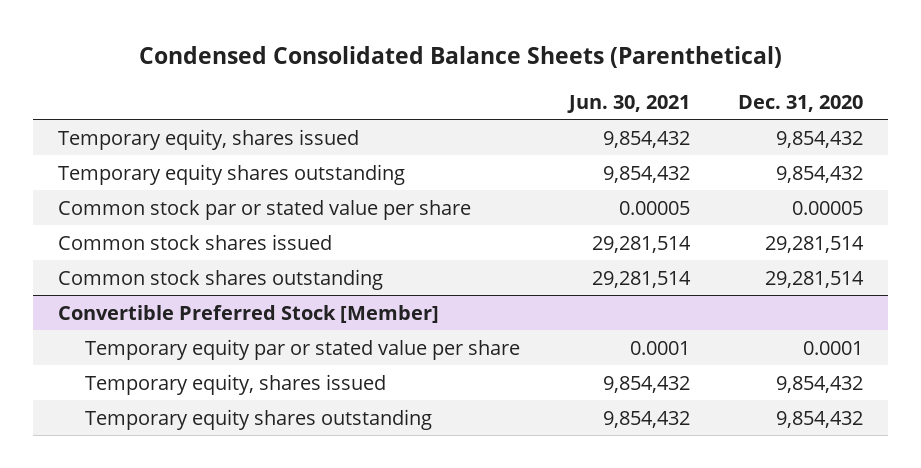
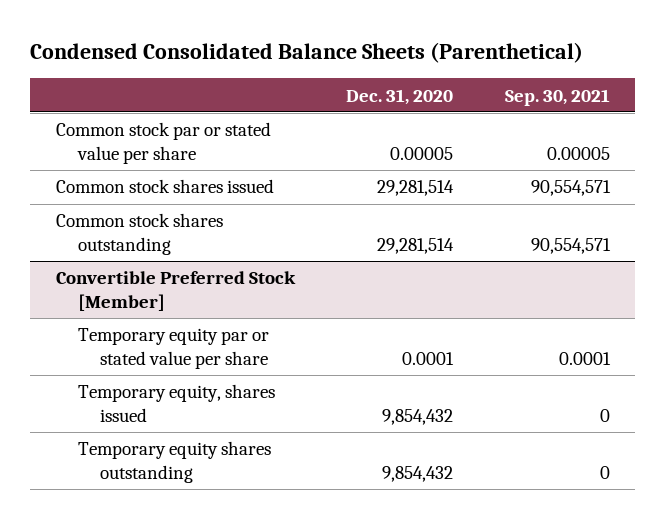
[566,94,690,113] Jun. 30, 2021 -> none
none -> [504,88,610,106] Sep. 30, 2021
[57,128,359,150] Temporary equity, shares issued -> none
[57,163,405,185] Temporary equity shares outstanding -> none

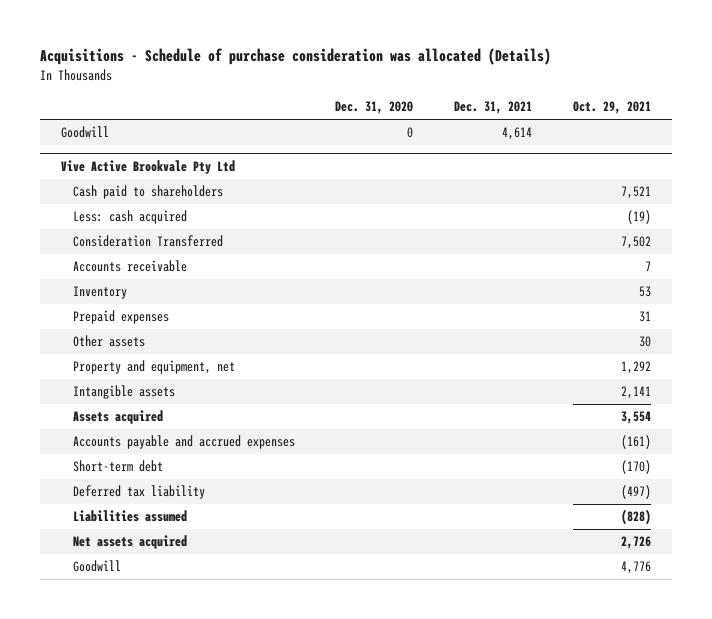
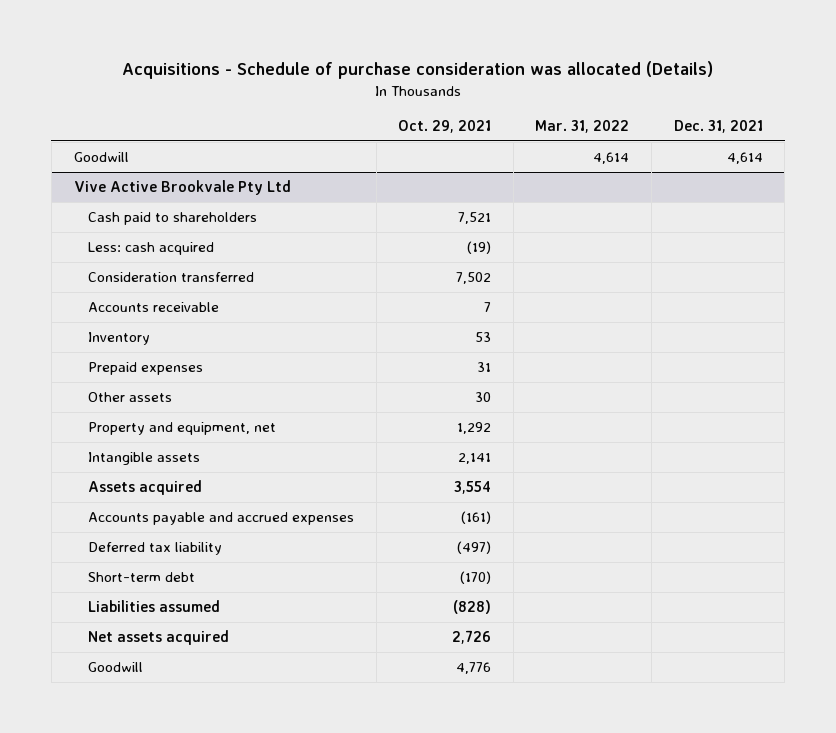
[335,101,414,115] Dec. 31, 2020 -> none
none -> [535,120,630,134] Mar. 31, 2022
[72,235,223,248] Consideration Transferred -> [87,272,254,283] Consideration transferred
[72,460,163,473] Short-term debt -> [87,572,195,583] Short-term debt

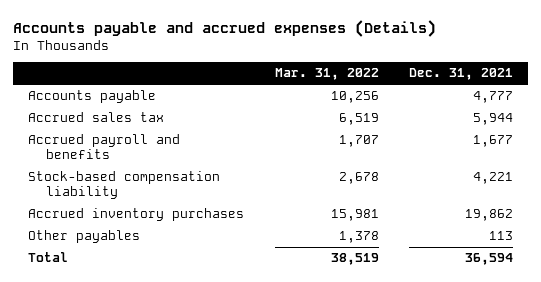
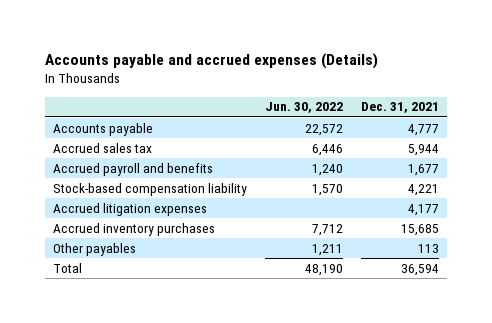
[274,68,379,81] Mar. 31, 2022 -> none
none -> [264,102,343,114] Jun. 30, 2022
none -> [53,202,208,216] Accrued litigation expenses
[464,209,513,222] 19,862 -> [400,223,439,236] 15,685

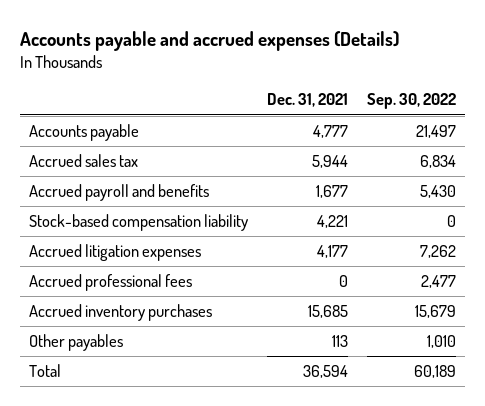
[264,102,343,114] Jun. 30, 2022 -> none
none -> [366,93,456,110] Sep. 30, 2022
none -> [29,274,193,292] Accrued professional fees

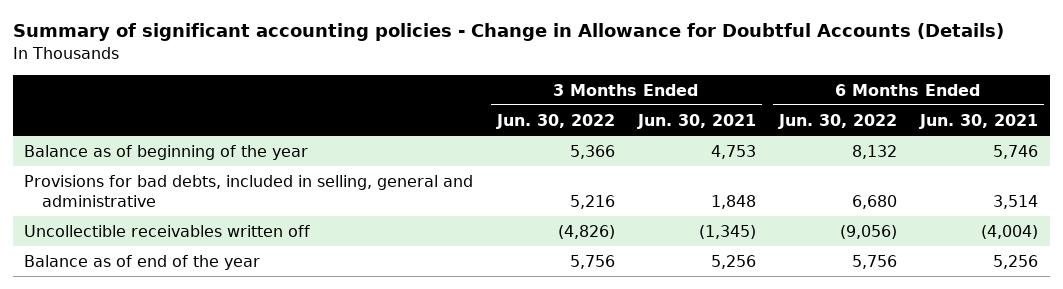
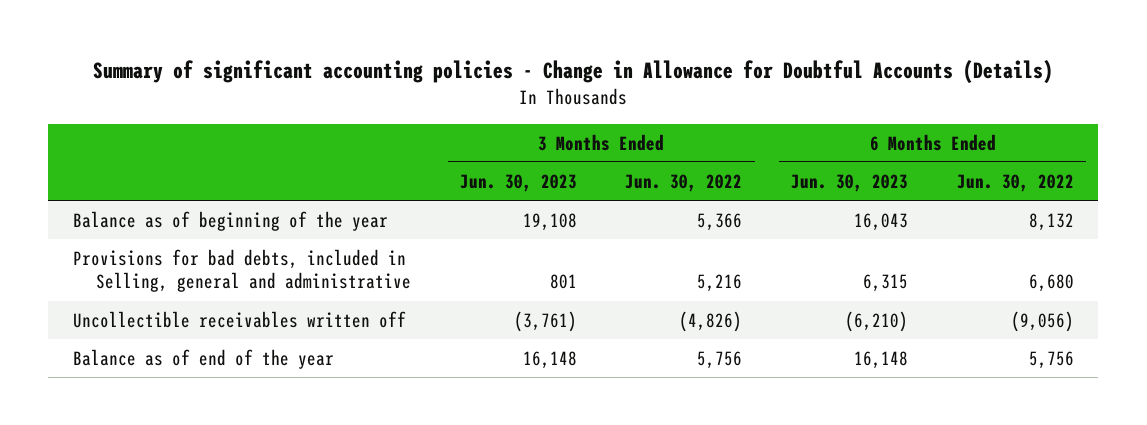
[636,113,756,129] Jun. 30, 2021 -> none
[919,113,1039,129] Jun. 30, 2021 -> none
none -> [459,173,577,192] Jun. 30, 2023
none -> [791,173,909,192] Jun. 30, 2023
[24,174,474,208] Provisions for bad debts, included in selling, general and administrative -> [72,248,411,293] Provisions for bad debts, included in Selling, general and administrative

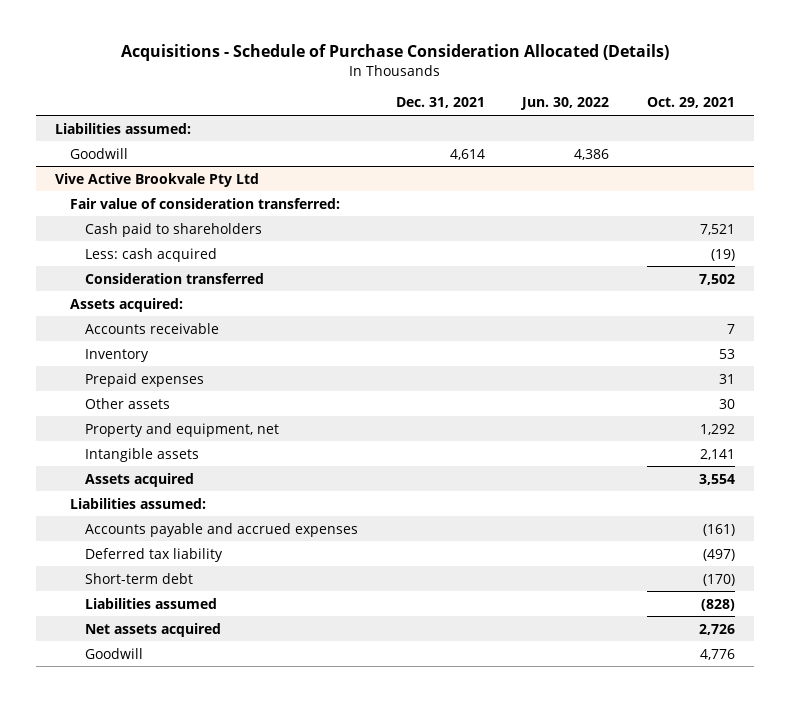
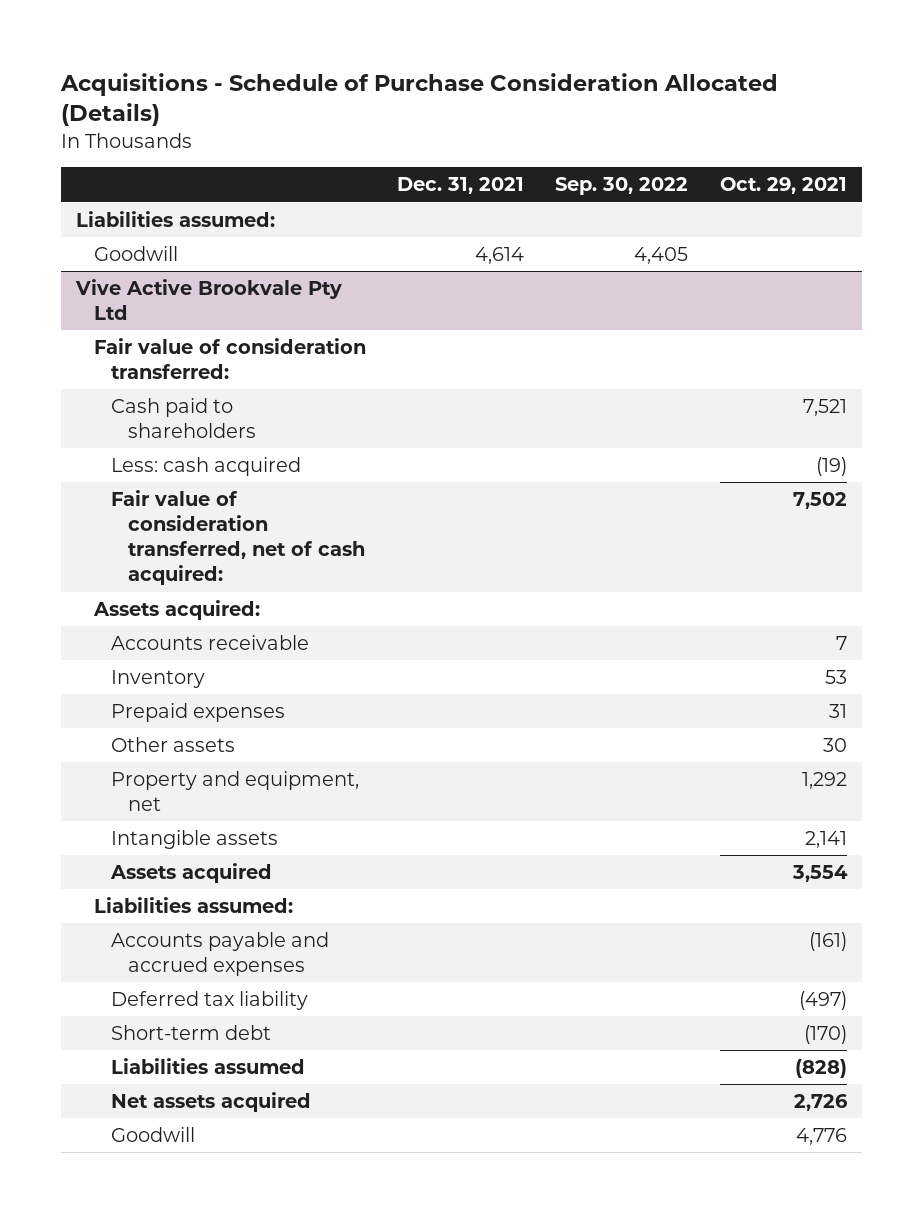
[520,97,610,111] Jun. 30, 2022 -> none
none -> [555,177,689,196] Sep. 30, 2022
[84,272,264,284] Consideration transferred -> [111,490,366,586] Fair value of consideration transferred, net of cash acquired:

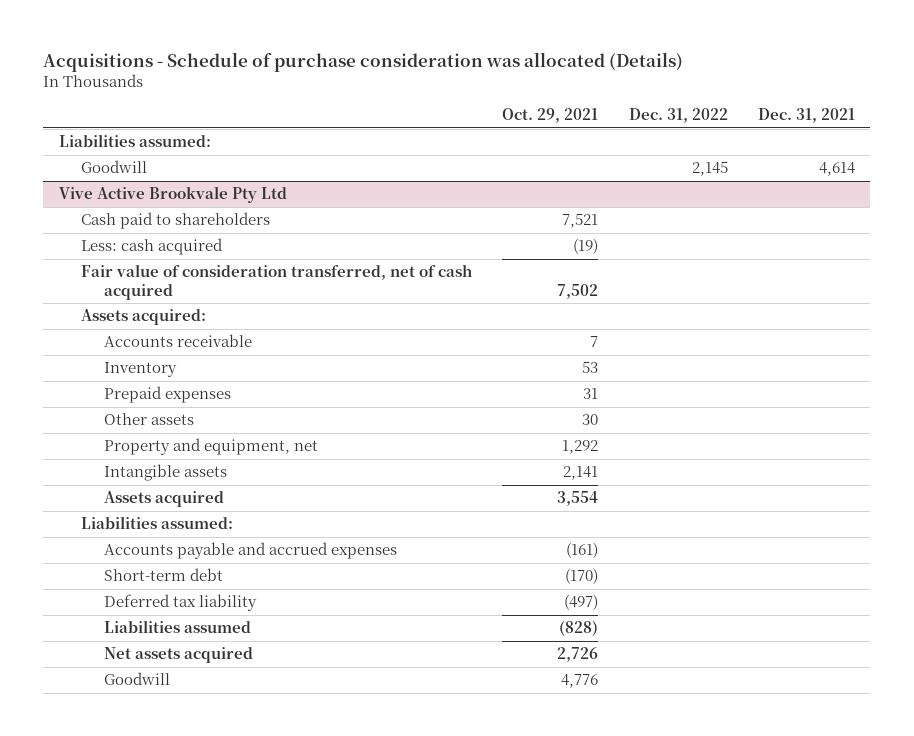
[59,73,778,127] Acquisitions - Schedule of Purchase Consideration Allocated (Details) -> [43,51,684,72] Acquisitions - Schedule of purchase consideration was allocated (Details)
[555,177,689,196] Sep. 30, 2022 -> none
none -> [628,108,728,124] Dec. 31, 2022
[93,338,366,380] Fair value of consideration transferred: -> none
[111,490,366,586] Fair value of consideration transferred, net of cash acquired: -> [81,264,473,300] Fair value of consideration transferred, net of cash acquired
[111,991,309,1011] Deferred tax liability -> [103,594,257,612] Deferred tax liability

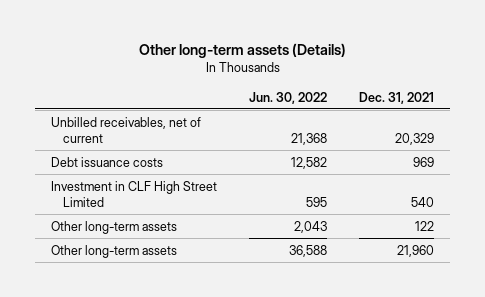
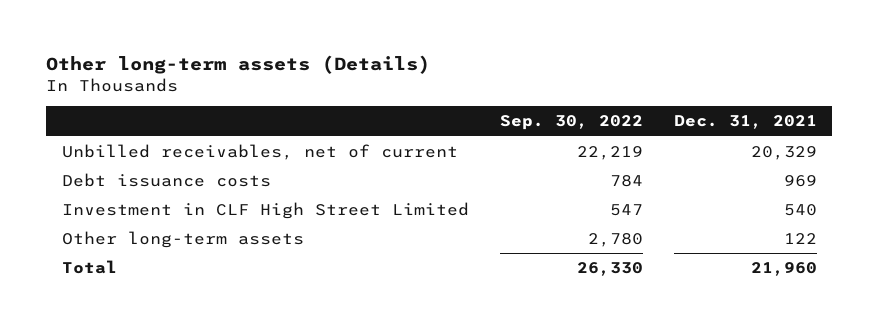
[249,91,328,104] Jun. 30, 2022 -> none
none -> [499,115,643,131] Sep. 30, 2022
[51,244,178,258] Other long-term assets -> [61,260,117,275] Total

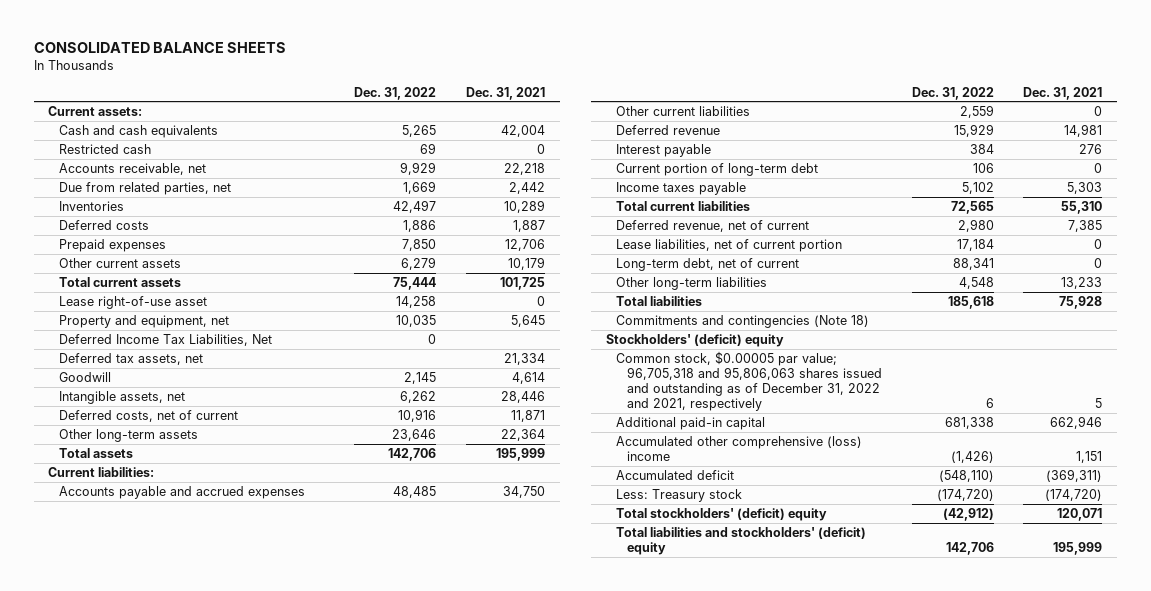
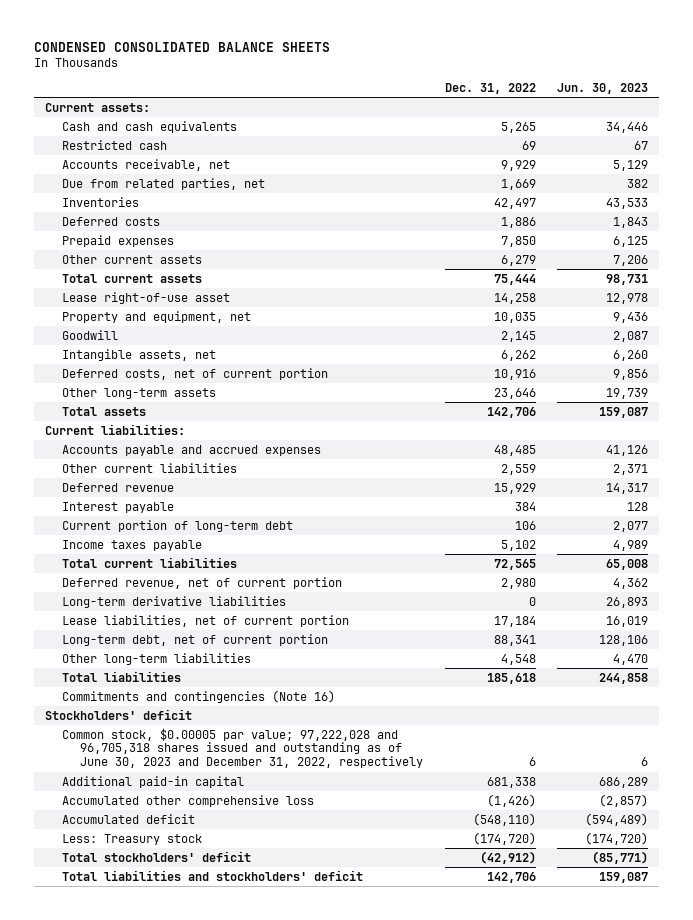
[33,42,286,54] CONSOLIDATED BALANCE SHEETS -> [33,41,330,52] CONDENSED CONSOLIDATED BALANCE SHEETS
[465,86,545,100] Dec. 31, 2021 -> none
none -> [557,83,649,95] Jun. 30, 2023
[59,334,273,347] Deferred Income Tax Liabilities, Net -> none
[59,353,204,366] Deferred tax assets, net -> none
[59,410,239,423] Deferred costs, net of current -> [62,367,329,380] Deferred costs, net of current portion
[616,220,810,233] Deferred revenue, net of current -> [62,576,343,589] Deferred revenue, net of current portion
none -> [62,595,287,608] Long-term derivative liabilities
[616,258,800,272] Long-term debt, net of current -> [62,633,329,646] Long-term debt, net of current portion
[616,315,870,329] Commitments and contingencies (Note 18) -> [62,689,336,703] Commitments and contingencies (Note 16)
[605,334,784,348] Stockholders' (deficit) equity -> [44,708,192,720] Stockholders' deficit
[616,351,883,412] Common stock, $0.00005 par value; 96,705,318 and 95,806,063 shares issued and outstanding as of December 31, 2022 and 2021, respectively -> [62,727,423,769] Common stock, $0.00005 par value; 97,222,028 and 96,705,318 shares issued and outstanding as of June 30, 2023 and December 31, 2022, respectively
[616,436,863,462] Accumulated other comprehensive (loss) income -> [62,794,315,807] Accumulated other comprehensive loss
[616,508,828,522] Total stockholders' (deficit) equity -> [62,850,252,862] Total stockholders' deficit
[616,527,867,556] Total liabilities and stockholders' (deficit) equity -> [62,869,364,881] Total liabilities and stockholders' deficit

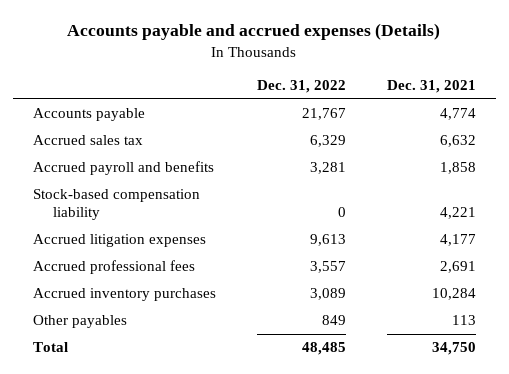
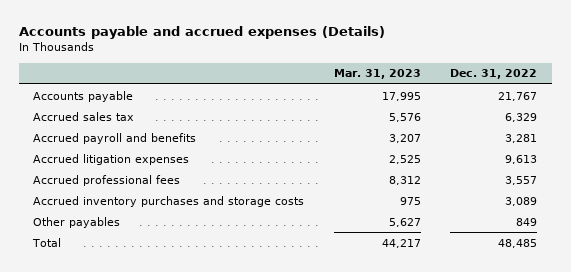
[386,80,476,94] Dec. 31, 2021 -> none
none -> [333,69,421,80] Mar. 31, 2023
[33,189,201,221] Stock-based compensation liability -> none
[33,288,217,302] Accrued inventory purchases -> [33,195,305,207] Accrued inventory purchases and storage costs

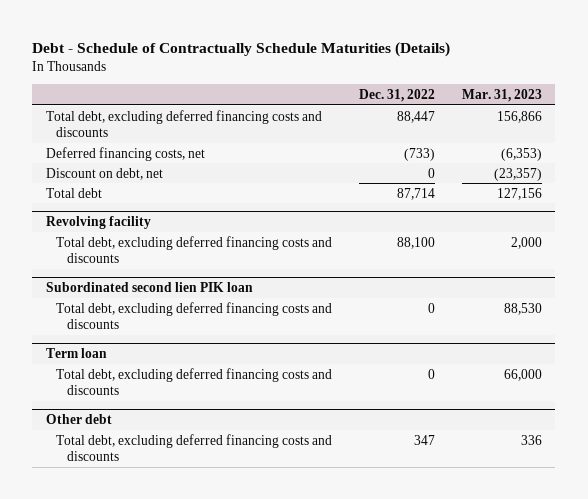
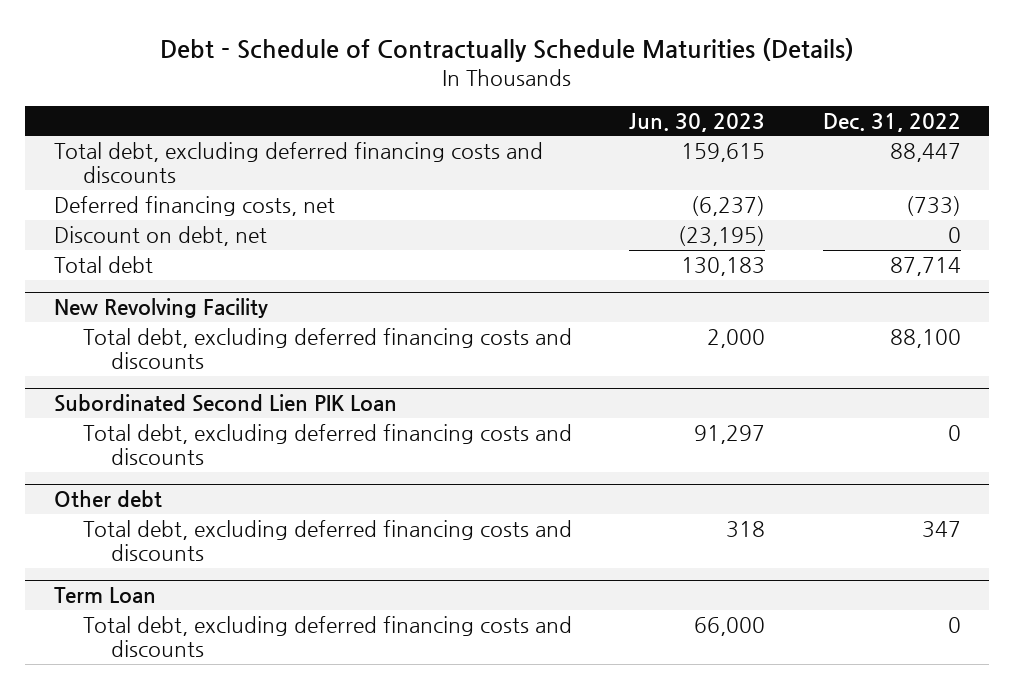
[461,88,542,102] Mar. 31, 2023 -> none
none -> [629,112,766,132] Jun. 30, 2023
[45,215,151,229] Revolving facility -> [53,298,268,319] New Revolving Facility
[56,301,333,329] Total debt, excluding deferred financing costs and discounts -> none
[45,347,107,358] Term loan -> none
[45,281,253,292] Subordinated second lien PIK loan -> [53,394,397,413] Subordinated Second Lien PIK Loan
none -> [53,587,156,604] Term Loan
none -> [82,616,572,658] Total debt, excluding deferred financing costs and discounts

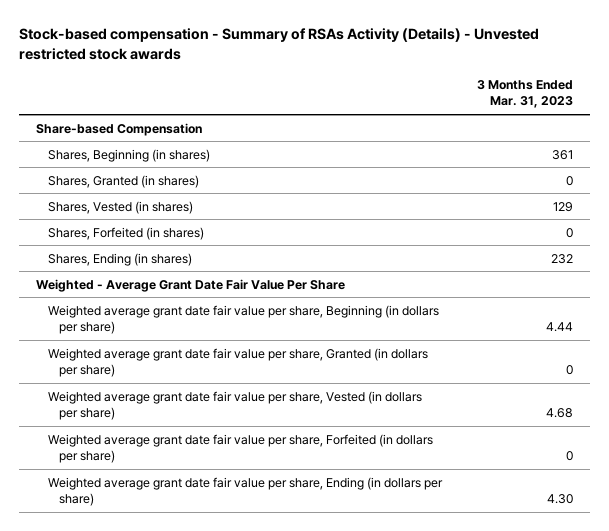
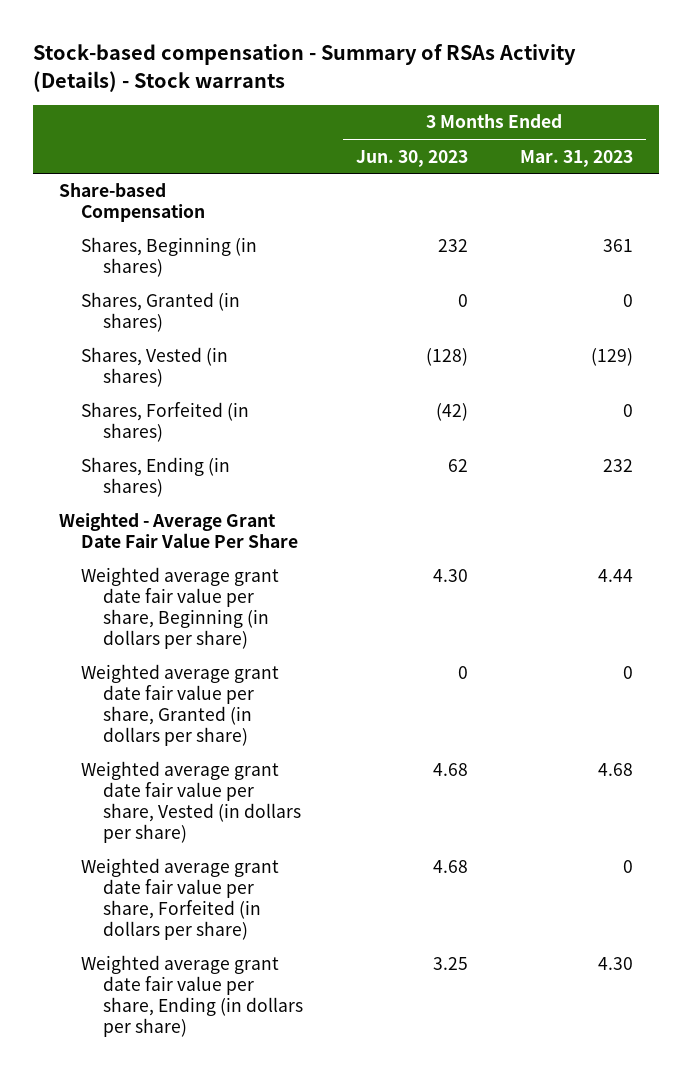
[19,27,540,60] Stock-based compensation - Summary of RSAs Activity (Details) - Unvested restricted stock awards -> [33,44,577,92] Stock-based compensation - Summary of RSAs Activity (Details) - Stock warrants
none -> [355,149,468,167] Jun. 30, 2023
[552,201,573,212] 129 -> [590,348,633,367] (129)

